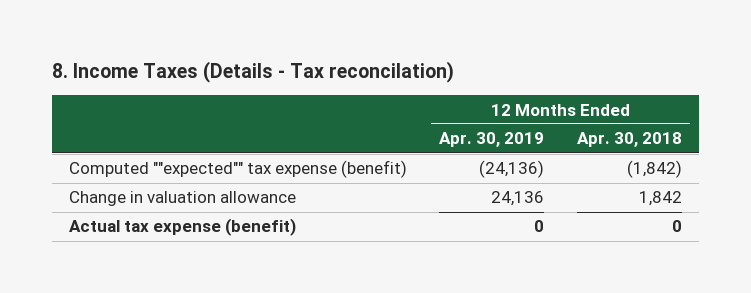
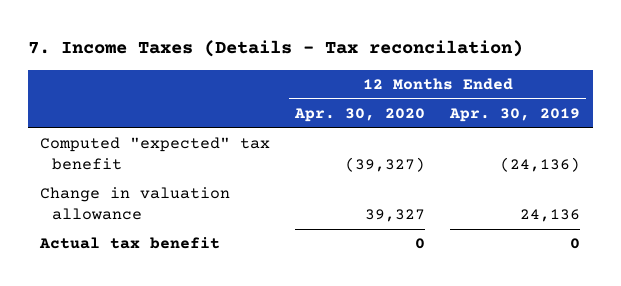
[52,61,455,84] 8. Income Taxes (Details - Tax reconcilation) -> [27,40,523,58] 7. Income Taxes (Details - Tax reconcilation)
[577,132,683,148] Apr. 30, 2018 -> none
none -> [294,107,426,122] Apr. 30, 2020
[68,160,407,179] Computed ""expected"" tax expense (benefit) -> [40,137,271,171] Computed "expected" tax benefit
[68,218,296,237] Actual tax expense (benefit) -> [39,237,221,250] Actual tax benefit

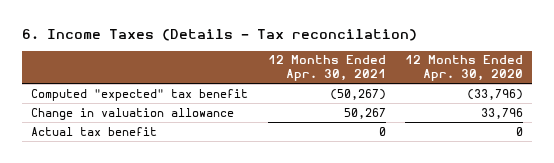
[27,40,523,58] 7. Income Taxes (Details - Tax reconcilation) -> [21,29,417,42] 6. Income Taxes (Details - Tax reconcilation)
[449,107,581,122] Apr. 30, 2019 -> none
none -> [267,55,386,82] 12 Months Ended Apr. 30, 2021
[345,157,426,173] (39,327) -> [466,88,523,100] (33,796)
[365,209,426,223] 39,327 -> [480,107,523,119] 33,796

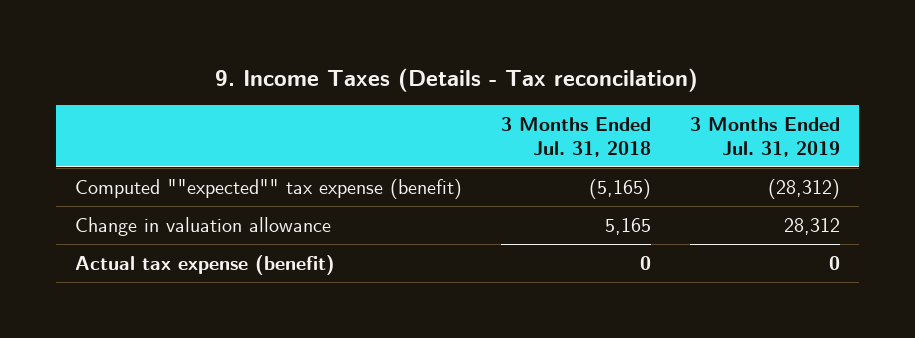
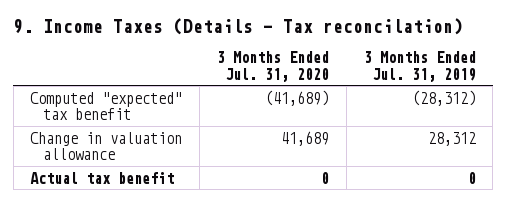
[500,117,651,157] 3 Months Ended Jul. 31, 2018 -> none
none -> [217,51,330,82] 3 Months Ended Jul. 31, 2020
[74,178,462,199] Computed ""expected"" tax expense (benefit) -> [30,91,183,120] Computed "expected" tax benefit
[74,254,335,275] Actual tax expense (benefit) -> [30,171,175,184] Actual tax benefit

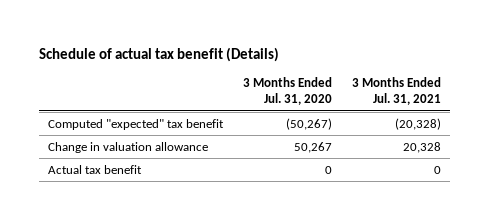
[13,17,464,35] 9. Income Taxes (Details - Tax reconcilation) -> [38,46,279,62] Schedule of actual tax benefit (Details)
[363,51,476,82] 3 Months Ended Jul. 31, 2019 -> none
none -> [351,77,441,106] 3 Months Ended Jul. 31, 2021
[265,89,330,106] (41,689) -> [286,117,333,130] (50,267)
[281,130,330,146] 41,689 -> [294,141,333,153] 50,267

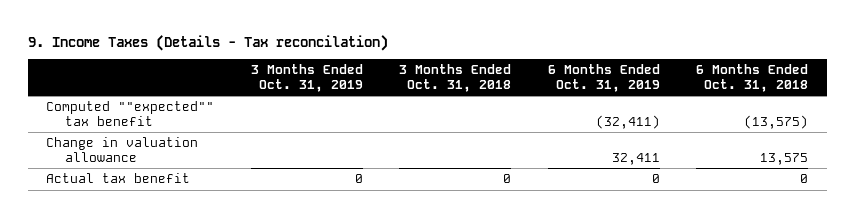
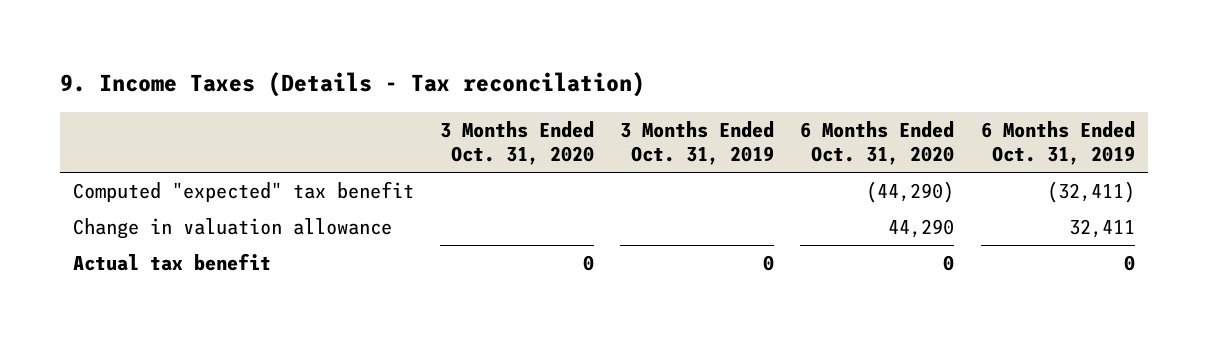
[399,64,512,92] 3 Months Ended Oct. 31, 2018 -> none
[696,64,809,92] 6 Months Ended Oct. 31, 2018 -> none
none -> [440,120,595,166] 3 Months Ended Oct. 31, 2020
none -> [800,120,955,166] 6 Months Ended Oct. 31, 2020
[45,101,214,126] Computed ""expected"" tax benefit -> [73,181,415,203] Computed "expected" tax benefit

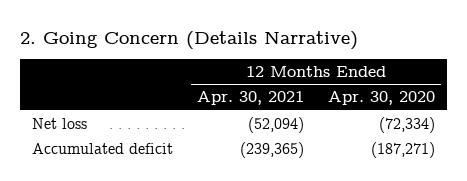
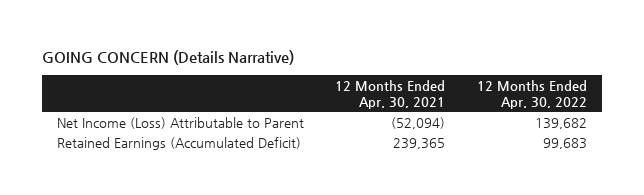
[20,30,359,50] 2. Going Concern (Details Narrative) -> [41,50,294,66] GOING CONCERN (Details Narrative)
[327,91,435,106] Apr. 30, 2020 -> none
none -> [476,79,587,110] 12 Months Ended Apr. 30, 2022
[32,117,88,129] Net loss -> [57,117,305,130] Net Income (Loss) Attributable to Parent
[32,142,174,154] Accumulated deficit -> [57,137,302,151] Retained Earnings (Accumulated Deficit)
[239,141,304,158] (239,365) -> [393,138,446,150] 239,365

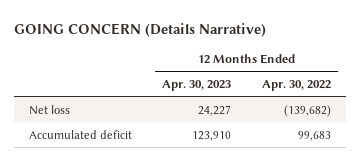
[335,79,446,110] 12 Months Ended Apr. 30, 2021 -> none
none -> [162,79,232,91] Apr. 30, 2023
[57,117,305,130] Net Income (Loss) Attributable to Parent -> [29,104,71,115] Net loss
[534,118,587,130] 139,682 -> [283,104,331,117] (139,682)
[57,137,302,151] Retained Earnings (Accumulated Deficit) -> [29,129,133,139] Accumulated deficit

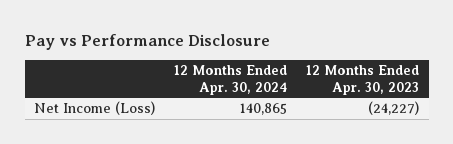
[14,22,267,37] GOING CONCERN (Details Narrative) -> [24,34,270,51] Pay vs Performance Disclosure
[261,79,331,91] Apr. 30, 2022 -> none
none -> [174,65,288,95] 12 Months Ended Apr. 30, 2024
[29,129,133,139] Accumulated deficit -> none
[29,104,71,115] Net loss -> [34,101,156,116] Net Income (Loss)
[198,104,232,116] 24,227 -> [368,101,420,116] (24,227)

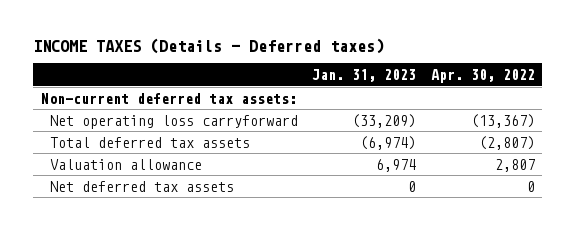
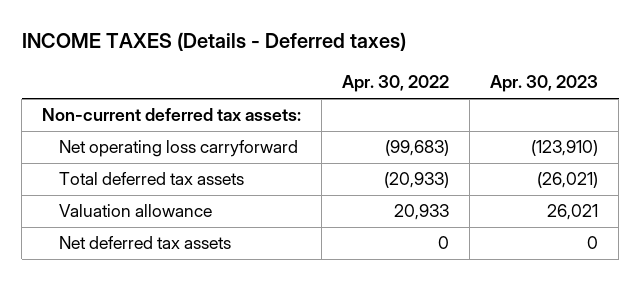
[312,69,417,83] Jan. 31, 2023 -> none
none -> [490,75,599,93] Apr. 30, 2023
[470,113,535,128] (13,367) -> [385,140,450,157] (99,683)
[478,135,535,150] (2,807) -> [384,172,450,189] (20,933)
[494,158,535,172] 2,807 -> [394,204,450,221] 20,933

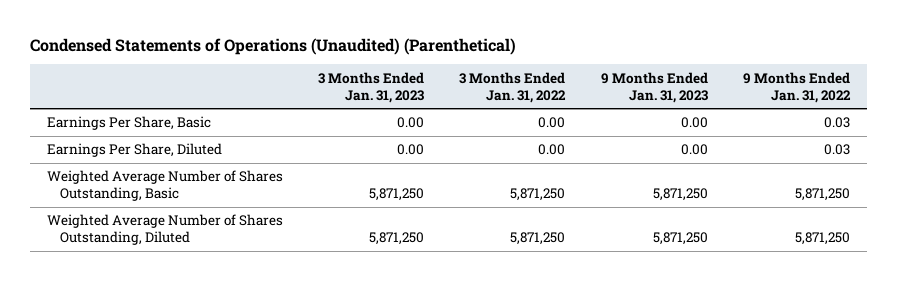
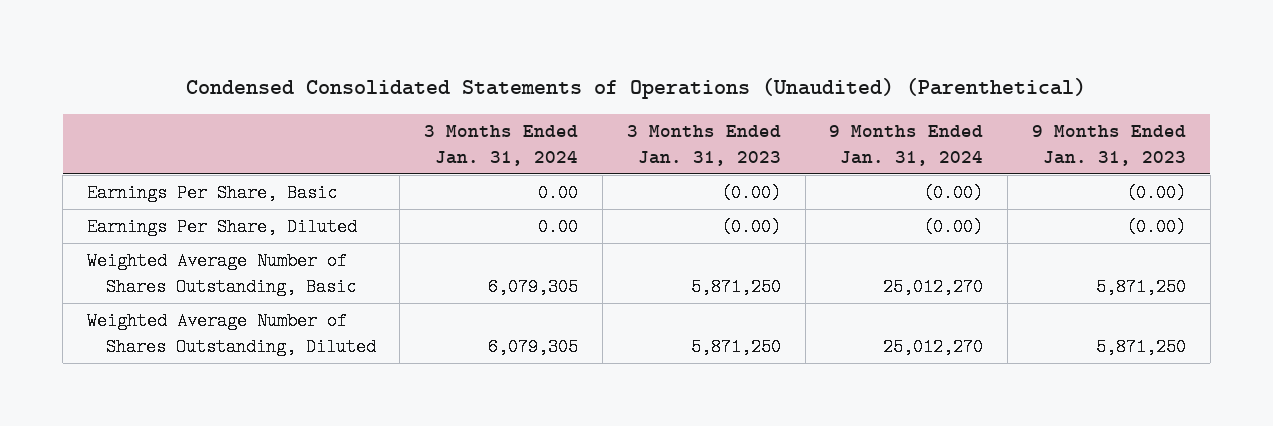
[29,37,516,55] Condensed Statements of Operations (Unaudited) (Parenthetical) -> [186,78,1087,100] Condensed Consolidated Statements of Operations (Unaudited) (Parenthetical)
[459,71,567,103] 3 Months Ended Jan. 31, 2022 -> none
[742,71,851,103] 9 Months Ended Jan. 31, 2022 -> none
none -> [424,125,579,166] 3 Months Ended Jan. 31, 2024
none -> [829,125,984,166] 9 Months Ended Jan. 31, 2024
[397,117,425,129] 0.00 -> [720,184,781,203] (0.00)
[680,117,708,129] 0.00 -> [1125,184,1186,203] (0.00)
[397,144,425,156] 0.00 -> [720,218,781,237] (0.00)
[680,144,708,156] 0.00 -> [1125,218,1186,237] (0.00)

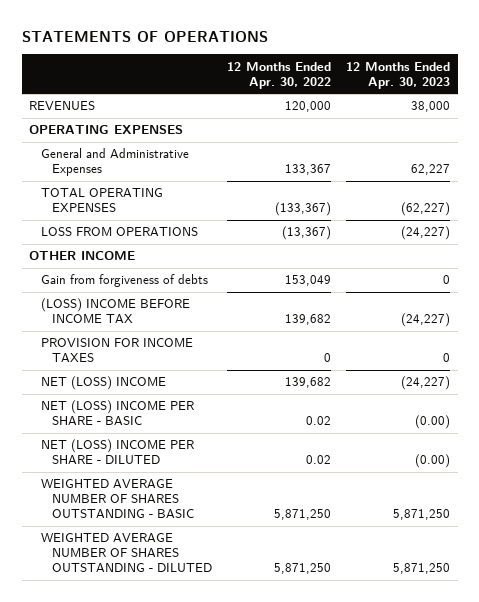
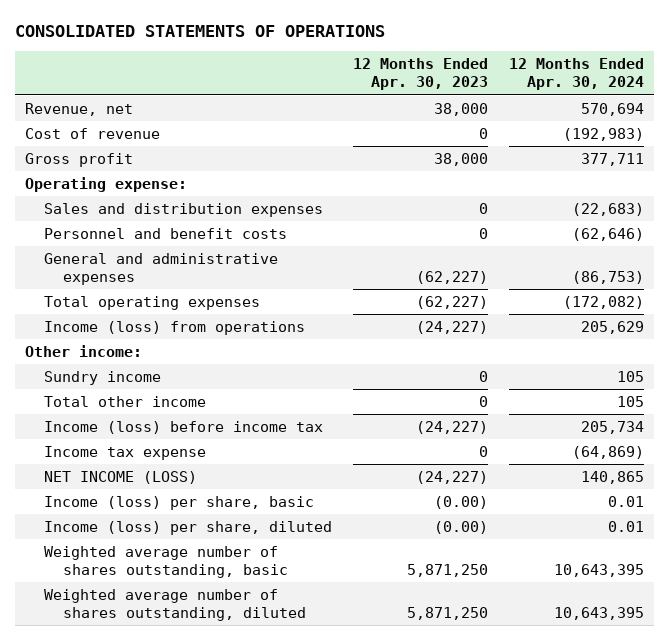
[21,30,268,42] STATEMENTS OF OPERATIONS -> [14,25,385,38] CONSOLIDATED STATEMENTS OF OPERATIONS
[227,61,332,89] 12 Months Ended Apr. 30, 2022 -> none
none -> [508,58,644,91] 12 Months Ended Apr. 30, 2024
[29,101,96,111] REVENUES -> none
[40,274,208,288] Gain from forgiveness of debts -> none
none -> [25,102,134,116] Revenue, net
none -> [25,127,161,139] Cost of revenue
none -> [25,152,134,167] Gross profit
[29,124,184,135] OPERATING EXPENSES -> [25,176,188,192] Operating expense:
none -> [43,202,323,217] Sales and distribution expenses
none -> [43,227,287,239] Personnel and benefit costs
[40,148,189,177] General and Administrative Expenses -> [43,252,278,286] General and administrative expenses
[411,164,451,176] 62,227 -> [415,271,488,285] (62,227)
[40,188,163,213] TOTAL OPERATING EXPENSES -> [43,295,260,310] Total operating expenses
[40,227,198,237] LOSS FROM OPERATIONS -> [43,320,305,335] Income (loss) from operations
[29,251,136,261] OTHER INCOME -> [25,344,143,357] Other income:
none -> [43,370,161,385] Sundry income
none -> [43,395,206,407] Total other income
[40,298,190,324] (LOSS) INCOME BEFORE INCOME TAX -> [43,420,323,434] Income (loss) before income tax
[40,338,193,363] PROVISION FOR INCOME TAXES -> [43,445,206,460] Income tax expense
[40,376,166,391] NET (LOSS) INCOME -> [43,470,197,484] NET INCOME (LOSS)
[40,400,195,426] NET (LOSS) INCOME PER SHARE - BASIC -> [43,495,314,510] Income (loss) per share, basic
[40,439,195,465] NET (LOSS) INCOME PER SHARE - DILUTED -> [43,520,332,535] Income (loss) per share, diluted
[40,479,195,519] WEIGHTED AVERAGE NUMBER OF SHARES OUTSTANDING - BASIC -> [43,545,288,579] Weighted average number of shares outstanding, basic
[40,533,213,573] WEIGHTED AVERAGE NUMBER OF SHARES OUTSTANDING - DILUTED -> [43,588,306,622] Weighted average number of shares outstanding, diluted

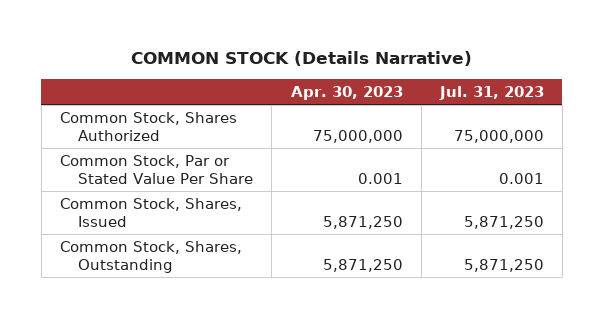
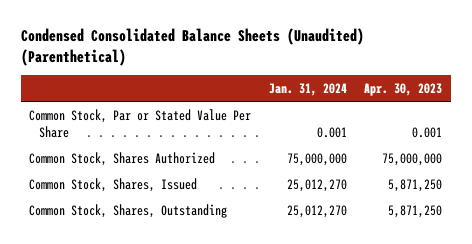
[130,51,472,67] COMMON STOCK (Details Narrative) -> [20,28,364,67] Condensed Consolidated Balance Sheets (Unaudited) (Parenthetical)
[438,85,544,100] Jul. 31, 2023 -> none
none -> [268,83,347,97] Jan. 31, 2024
[60,112,238,141] Common Stock, Shares Authorized -> [29,151,216,166] Common Stock, Shares Authorized

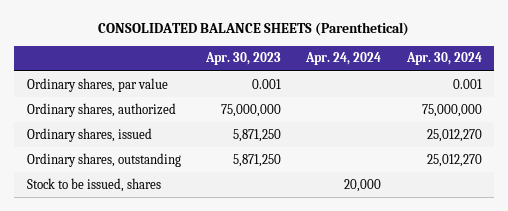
[20,28,364,67] Condensed Consolidated Balance Sheets (Unaudited) (Parenthetical) -> [98,22,410,37] CONSOLIDATED BALANCE SHEETS (Parenthetical)
[268,83,347,97] Jan. 31, 2024 -> none
none -> [305,52,382,66] Apr. 24, 2024
none -> [405,52,482,66] Apr. 30, 2024
[29,108,252,138] Common Stock, Par or Stated Value Per Share -> [26,77,168,92] Ordinary shares, par value
[29,151,216,166] Common Stock, Shares Authorized -> [26,102,176,117] Ordinary shares, authorized
[29,177,198,192] Common Stock, Shares, Issued -> [26,127,152,142] Ordinary shares, issued
[29,203,228,218] Common Stock, Shares, Outstanding -> [26,152,181,167] Ordinary shares, outstanding
none -> [26,177,161,192] Stock to be issued, shares

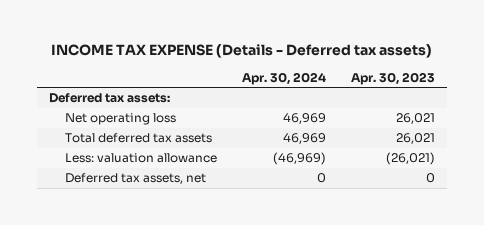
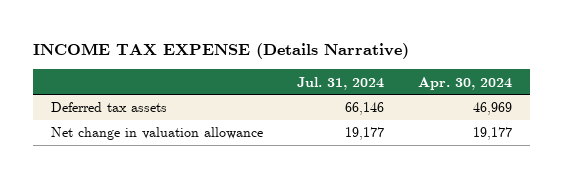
[50,44,432,59] INCOME TAX EXPENSE (Details - Deferred tax assets) -> [33,43,410,60] INCOME TAX EXPENSE (Details Narrative)
[350,71,435,85] Apr. 30, 2023 -> none
none -> [296,76,384,90] Jul. 31, 2024
[48,93,170,104] Deferred tax assets: -> none
[65,113,177,126] Net operating loss -> none
[65,173,207,185] Deferred tax assets, net -> none
[65,133,213,144] Total deferred tax assets -> [50,102,167,113] Deferred tax assets
[65,153,218,164] Less: valuation allowance -> [50,127,263,141] Net change in valuation allowance
[273,152,327,166] (46,969) -> [473,127,513,141] 19,177

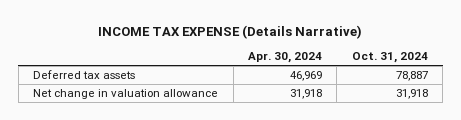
[296,76,384,90] Jul. 31, 2024 -> none
none -> [351,52,428,64] Oct. 31, 2024
[473,127,513,141] 19,177 -> [289,88,322,99] 31,918

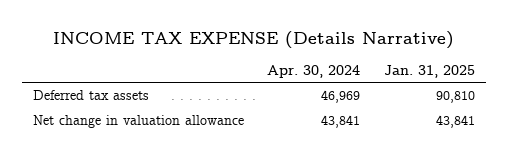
[351,52,428,64] Oct. 31, 2024 -> none
none -> [383,64,475,78] Jan. 31, 2025
[289,88,322,99] 31,918 -> [321,115,361,129] 43,841

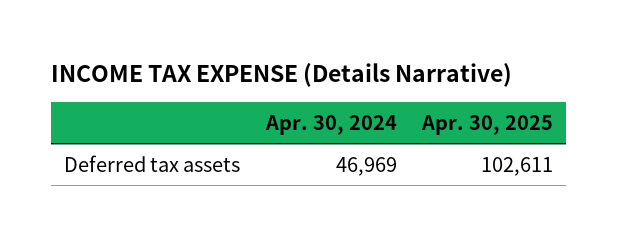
[383,64,475,78] Jan. 31, 2025 -> none
none -> [421,114,554,135] Apr. 30, 2025
[33,115,245,129] Net change in valuation allowance -> none

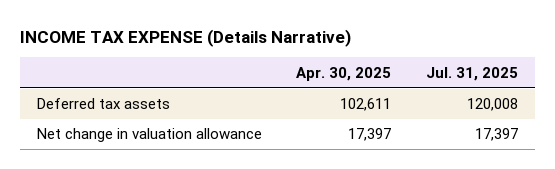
[264,114,397,135] Apr. 30, 2024 -> none
none -> [425,66,518,81] Jul. 31, 2025
none -> [36,128,262,143] Net change in valuation allowance

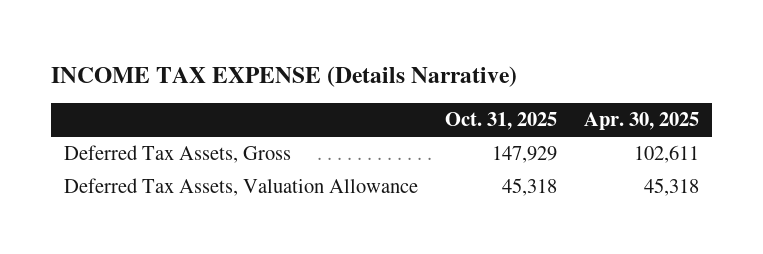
[425,66,518,81] Jul. 31, 2025 -> none
none -> [445,112,558,131] Oct. 31, 2025
[36,98,170,110] Deferred tax assets -> [64,145,292,164] Deferred Tax Assets, Gross
[36,128,262,143] Net change in valuation allowance -> [64,178,419,197] Deferred Tax Assets, Valuation Allowance
[348,128,392,142] 17,397 -> [643,178,699,197] 45,318

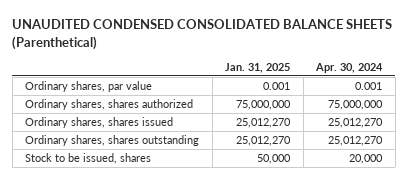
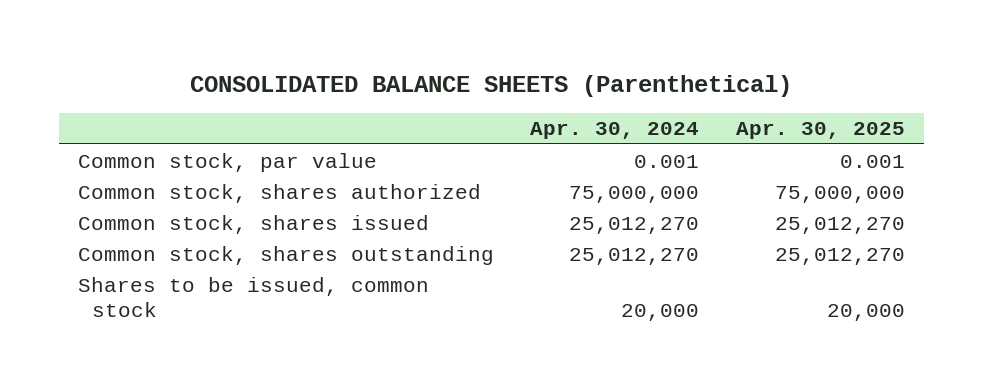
[12,19,393,50] UNAUDITED CONDENSED CONSOLIDATED BALANCE SHEETS (Parenthetical) -> [190,74,793,97] CONSOLIDATED BALANCE SHEETS (Parenthetical)
[225,62,291,73] Jan. 31, 2025 -> none
none -> [736,122,906,140] Apr. 30, 2025
[25,80,153,92] Ordinary shares, par value -> [77,152,377,172] Common stock, par value
[25,98,194,110] Ordinary shares, shares authorized -> [77,183,481,203] Common stock, shares authorized
[25,116,174,128] Ordinary shares, shares issued -> [77,214,429,234] Common stock, shares issued
[25,134,200,146] Ordinary shares, shares outstanding -> [77,245,494,265] Common stock, shares outstanding
[25,152,152,164] Stock to be issued, shares -> [77,276,429,318] Shares to be issued, common stock

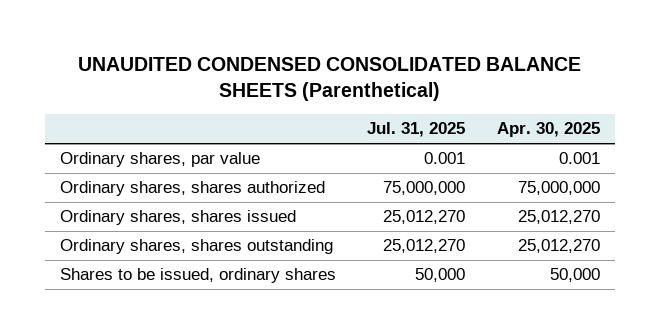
[190,74,793,97] CONSOLIDATED BALANCE SHEETS (Parenthetical) -> [77,57,581,102] UNAUDITED CONDENSED CONSOLIDATED BALANCE SHEETS (Parenthetical)
[530,122,700,140] Apr. 30, 2024 -> none
none -> [367,122,466,138] Jul. 31, 2025
[77,152,377,172] Common stock, par value -> [60,152,261,168] Ordinary shares, par value
[77,183,481,203] Common stock, shares authorized -> [60,181,326,197] Ordinary shares, shares authorized
[77,214,429,234] Common stock, shares issued -> [60,210,297,226] Ordinary shares, shares issued
[77,245,494,265] Common stock, shares outstanding -> [60,239,334,255] Ordinary shares, shares outstanding
[77,276,429,318] Shares to be issued, common stock -> [60,268,337,284] Shares to be issued, ordinary shares
[827,304,906,322] 20,000 -> [549,268,600,283] 50,000

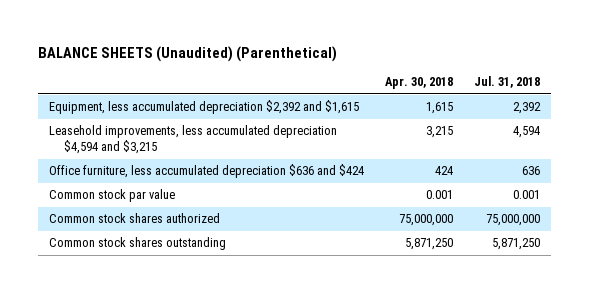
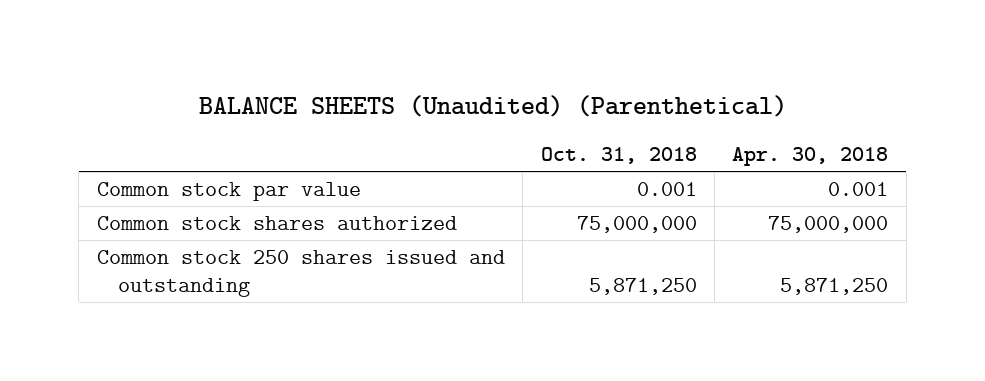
[474,76,541,89] Jul. 31, 2018 -> none
none -> [540,147,697,165] Oct. 31, 2018
[48,100,359,115] Equipment, less accumulated depreciation $2,392 and $1,615 -> none
[48,125,337,155] Leasehold improvements, less accumulated depreciation $4,594 and $3,215 -> none
[48,164,364,179] Office furniture, less accumulated depreciation $636 and $424 -> none
[48,237,226,251] Common stock shares outstanding -> [96,250,505,298] Common stock 250 shares issued and outstanding

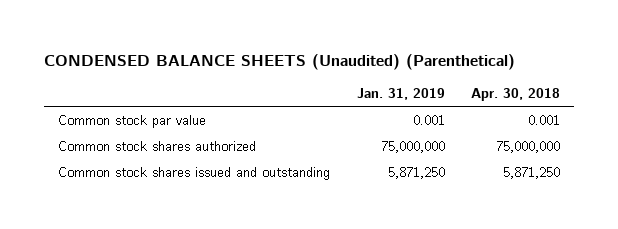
[198,95,787,118] BALANCE SHEETS (Unaudited) (Parenthetical) -> [44,53,516,70] CONDENSED BALANCE SHEETS (Unaudited) (Parenthetical)
[540,147,697,165] Oct. 31, 2018 -> none
none -> [356,87,445,100] Jan. 31, 2019
[96,250,505,298] Common stock 250 shares issued and outstanding -> [57,166,330,180] Common stock shares issued and outstanding

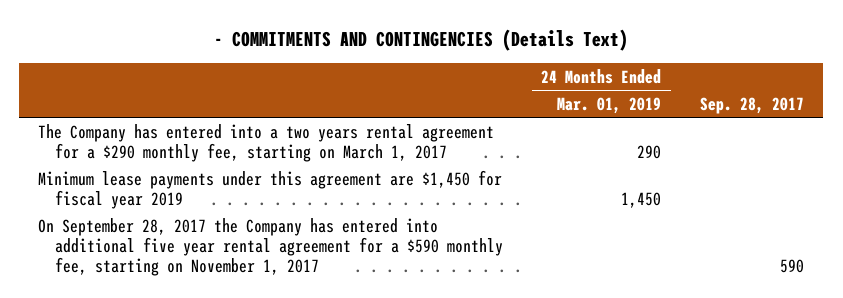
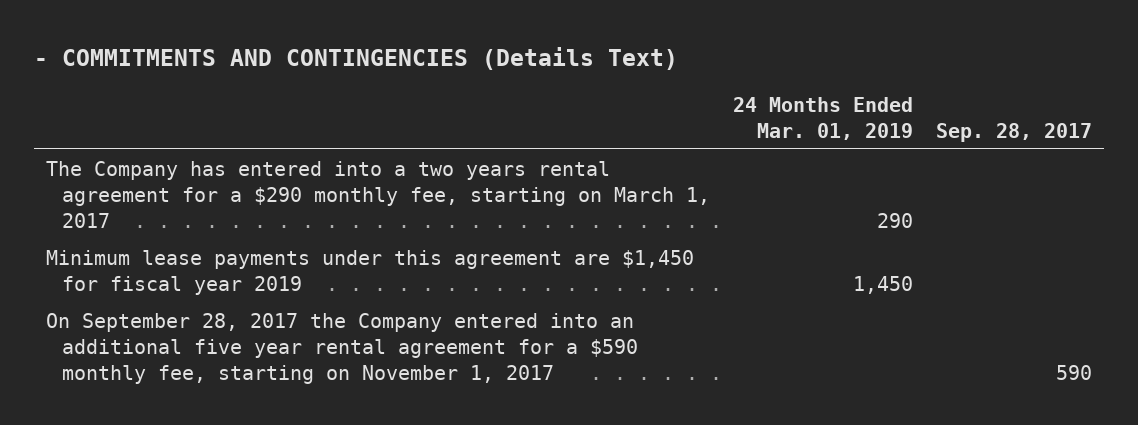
[38,217,503,276] On September 28, 2017 the Company has entered into additional five year rental agreement for a $590 monthly fee, starting on November 1, 2017 -> [45,312,638,384] On September 28, 2017 the Company entered into an additional five year rental agreement for a $590 monthly fee, starting on November 1, 2017

